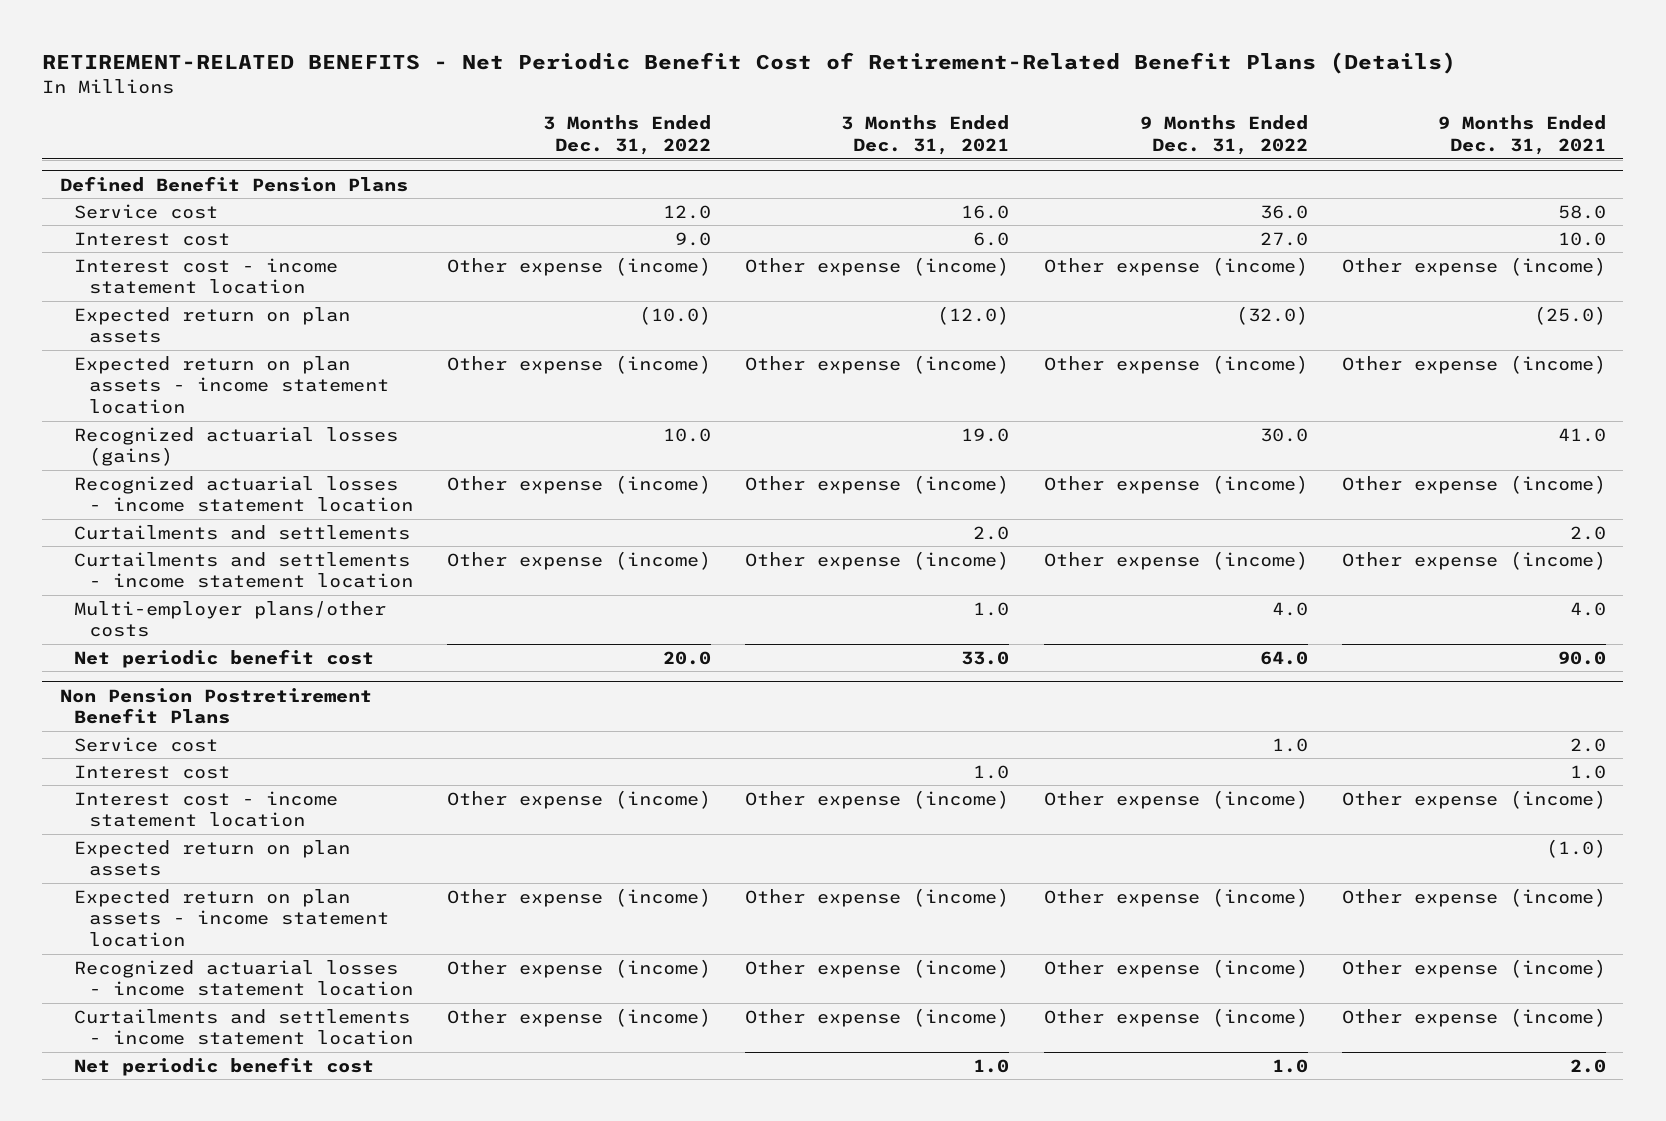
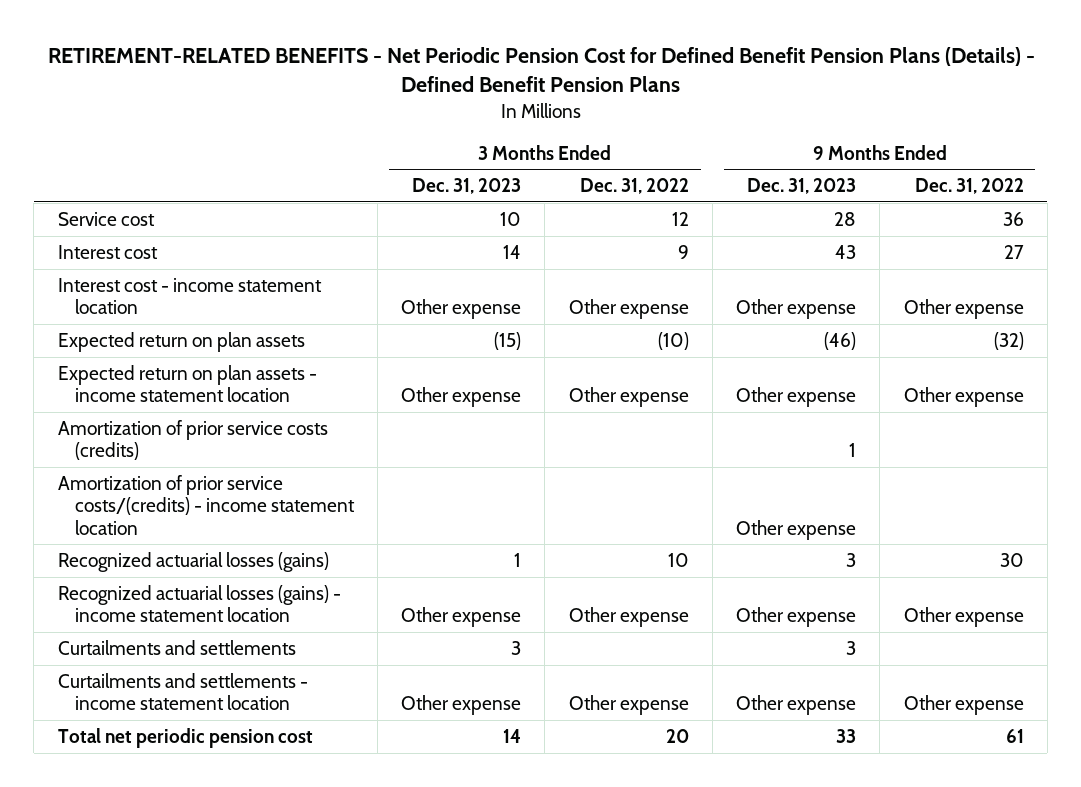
[42,52,1457,75] RETIREMENT-RELATED BENEFITS - Net Periodic Benefit Cost of Retirement-Related Benefit Plans (Details) -> [47,47,1035,93] RETIREMENT-RELATED BENEFITS - Net Periodic Pension Cost for Defined Benefit Pension Plans (Details) - Defined Benefit Pension Plans
[841,115,1010,156] 3 Months Ended Dec. 31, 2021 -> none
[1437,115,1606,156] 9 Months Ended Dec. 31, 2021 -> none
none -> [412,178,522,195] Dec. 31, 2023
none -> [747,178,857,195] Dec. 31, 2023
[59,175,408,192] Defined Benefit Pension Plans -> none
[663,204,712,219] 12.0 -> [671,211,689,226] 12
[1259,204,1308,219] 36.0 -> [1002,211,1024,226] 36
[675,231,712,246] 9.0 -> [677,244,689,259] 9
[1259,231,1308,246] 27.0 -> [1003,244,1024,259] 27
[447,256,712,276] Other expense (income) -> [568,299,689,320] Other expense
[1043,256,1308,276] Other expense (income) -> [903,299,1024,320] Other expense
[639,305,712,325] (10.0) -> [657,331,689,350] (10)
[1235,305,1308,325] (32.0) -> [993,331,1024,350] (32)
[447,354,712,374] Other expense (income) -> [568,387,689,408] Other expense
[1043,354,1308,374] Other expense (income) -> [903,387,1024,408] Other expense
none -> [57,419,328,461] Amortization of prior service costs (credits)
none -> [57,474,355,535] Amortization of prior service costs/(credits) - income statement location
[663,427,712,442] 10.0 -> [667,552,689,567] 10
[1259,427,1308,442] 30.0 -> [999,552,1024,567] 30
[74,475,413,513] Recognized actuarial losses - income statement location -> [57,584,341,623] Recognized actuarial losses (gains) - income statement location
[447,474,712,494] Other expense (income) -> [568,607,689,628] Other expense
[1043,474,1308,494] Other expense (income) -> [903,607,1024,628] Other expense
[74,600,387,638] Multi-employer plans/other costs -> none
[59,687,372,725] Non Pension Postretirement Benefit Plans -> none
[74,736,219,752] Service cost -> none
[74,764,231,779] Interest cost -> none
[74,790,339,828] Interest cost - income statement location -> none
[74,839,351,877] Expected return on plan assets -> none
[74,888,389,948] Expected return on plan assets - income statement location -> none
[74,959,413,997] Recognized actuarial losses - income statement location -> none
[74,1008,413,1046] Curtailments and settlements - income statement location -> none
[74,1056,375,1076] Net periodic benefit cost -> none
[447,550,712,570] Other expense (income) -> [568,695,689,716] Other expense
[1043,550,1308,570] Other expense (income) -> [903,695,1024,716] Other expense
[74,648,375,668] Net periodic benefit cost -> [57,727,313,748] Total net periodic pension cost
[663,650,712,665] 20.0 -> [665,728,689,743] 20
[1259,650,1308,665] 64.0 -> [1005,728,1024,743] 61

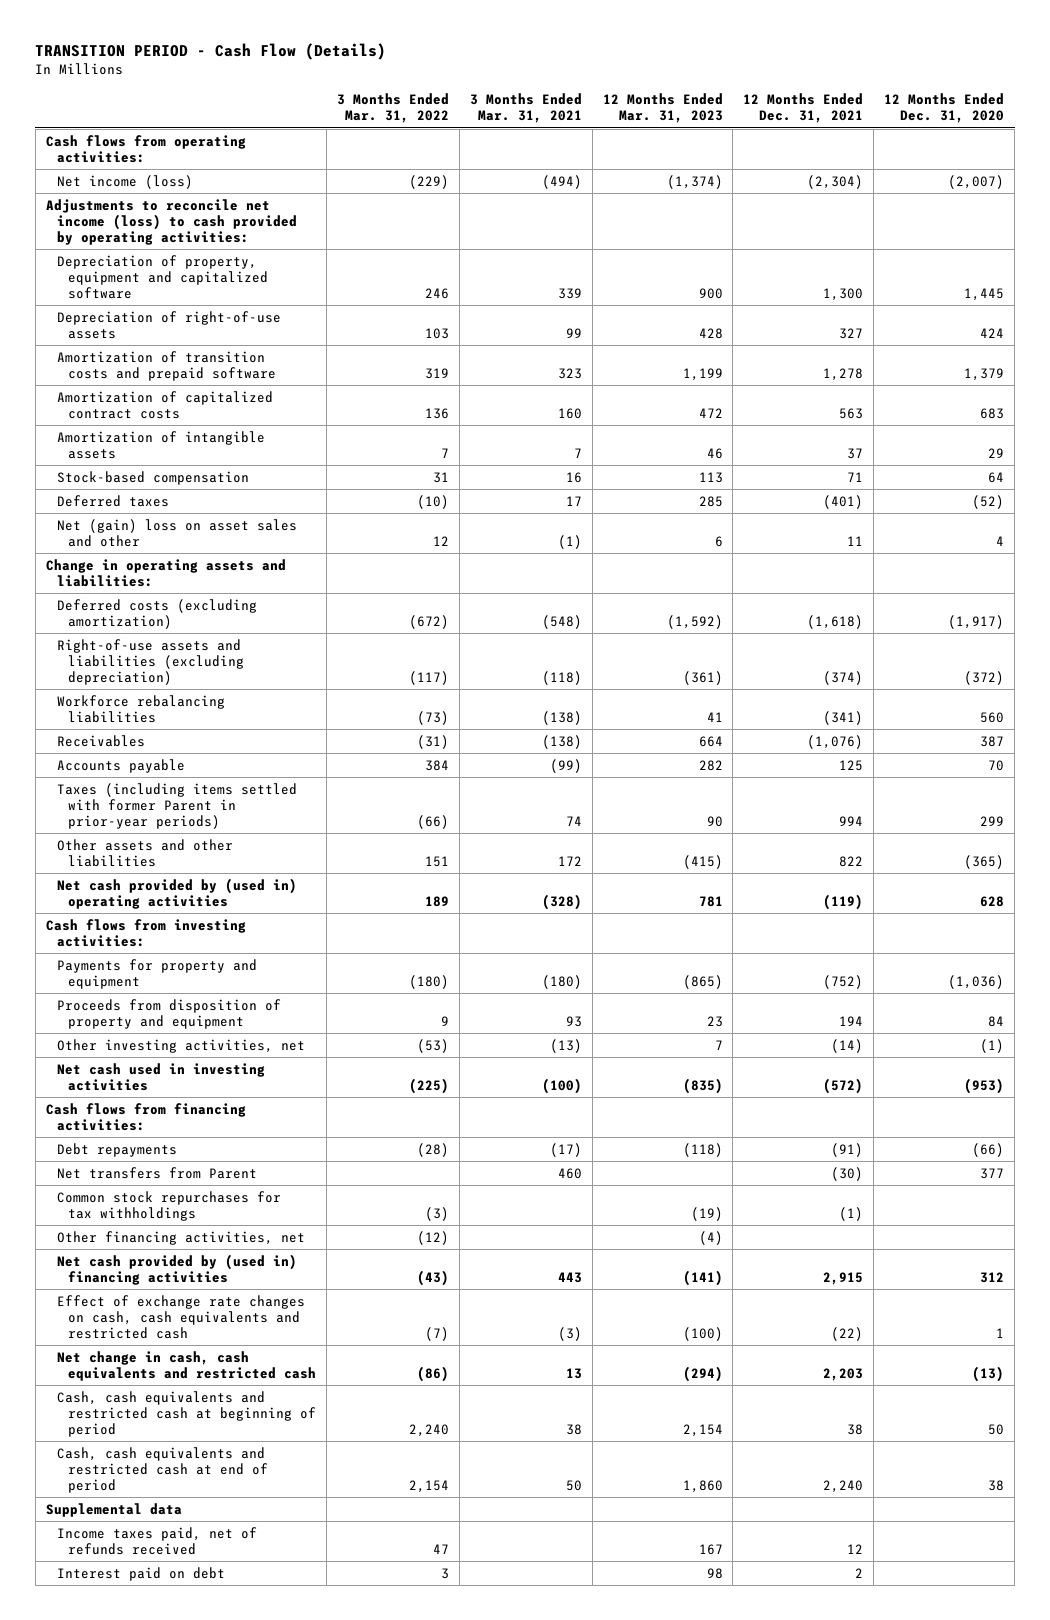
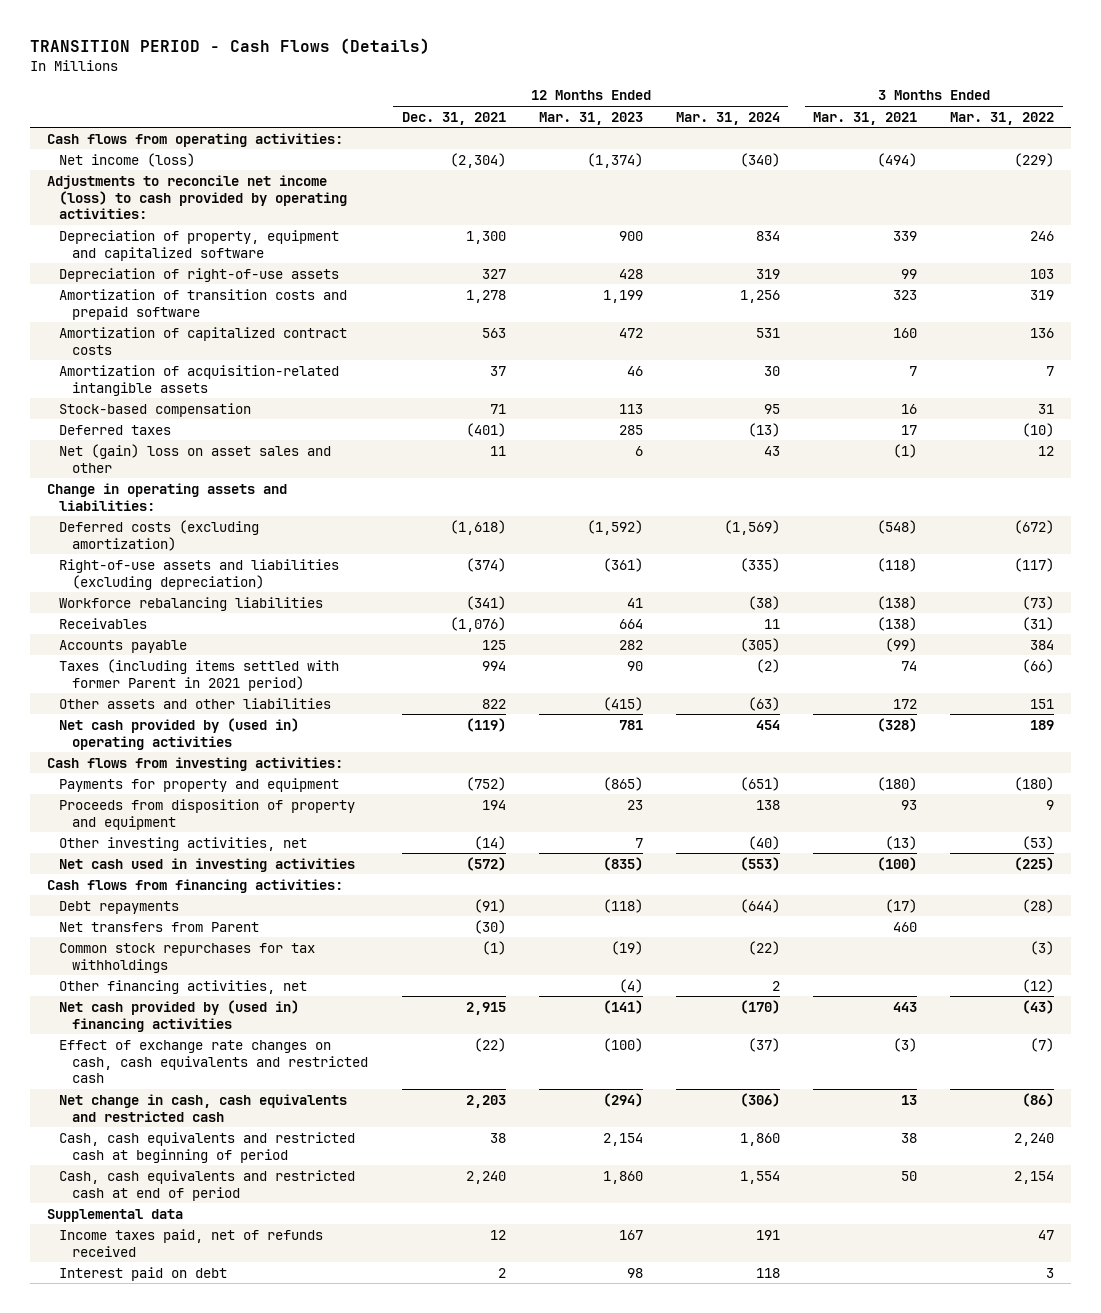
[35,42,387,60] TRANSITION PERIOD - Cash Flow (Details) -> [30,37,431,54] TRANSITION PERIOD - Cash Flows (Details)
[884,92,1005,124] 12 Months Ended Dec. 31, 2020 -> none
none -> [675,111,780,125] Mar. 31, 2024
[56,430,265,459] Amortization of intangible assets -> [59,364,340,396] Amortization of acquisition-related intangible assets
[56,782,297,829] Taxes (including items settled with former Parent in prior-year periods) -> [59,658,340,691] Taxes (including items settled with former Parent in 2021 period)

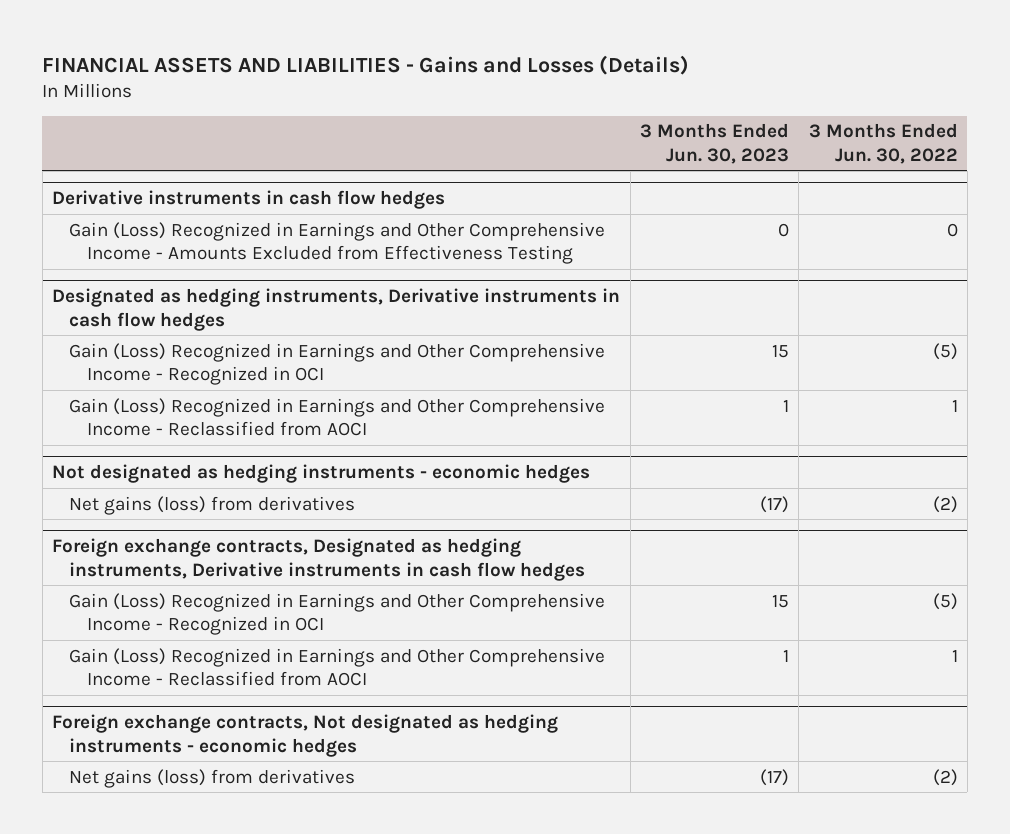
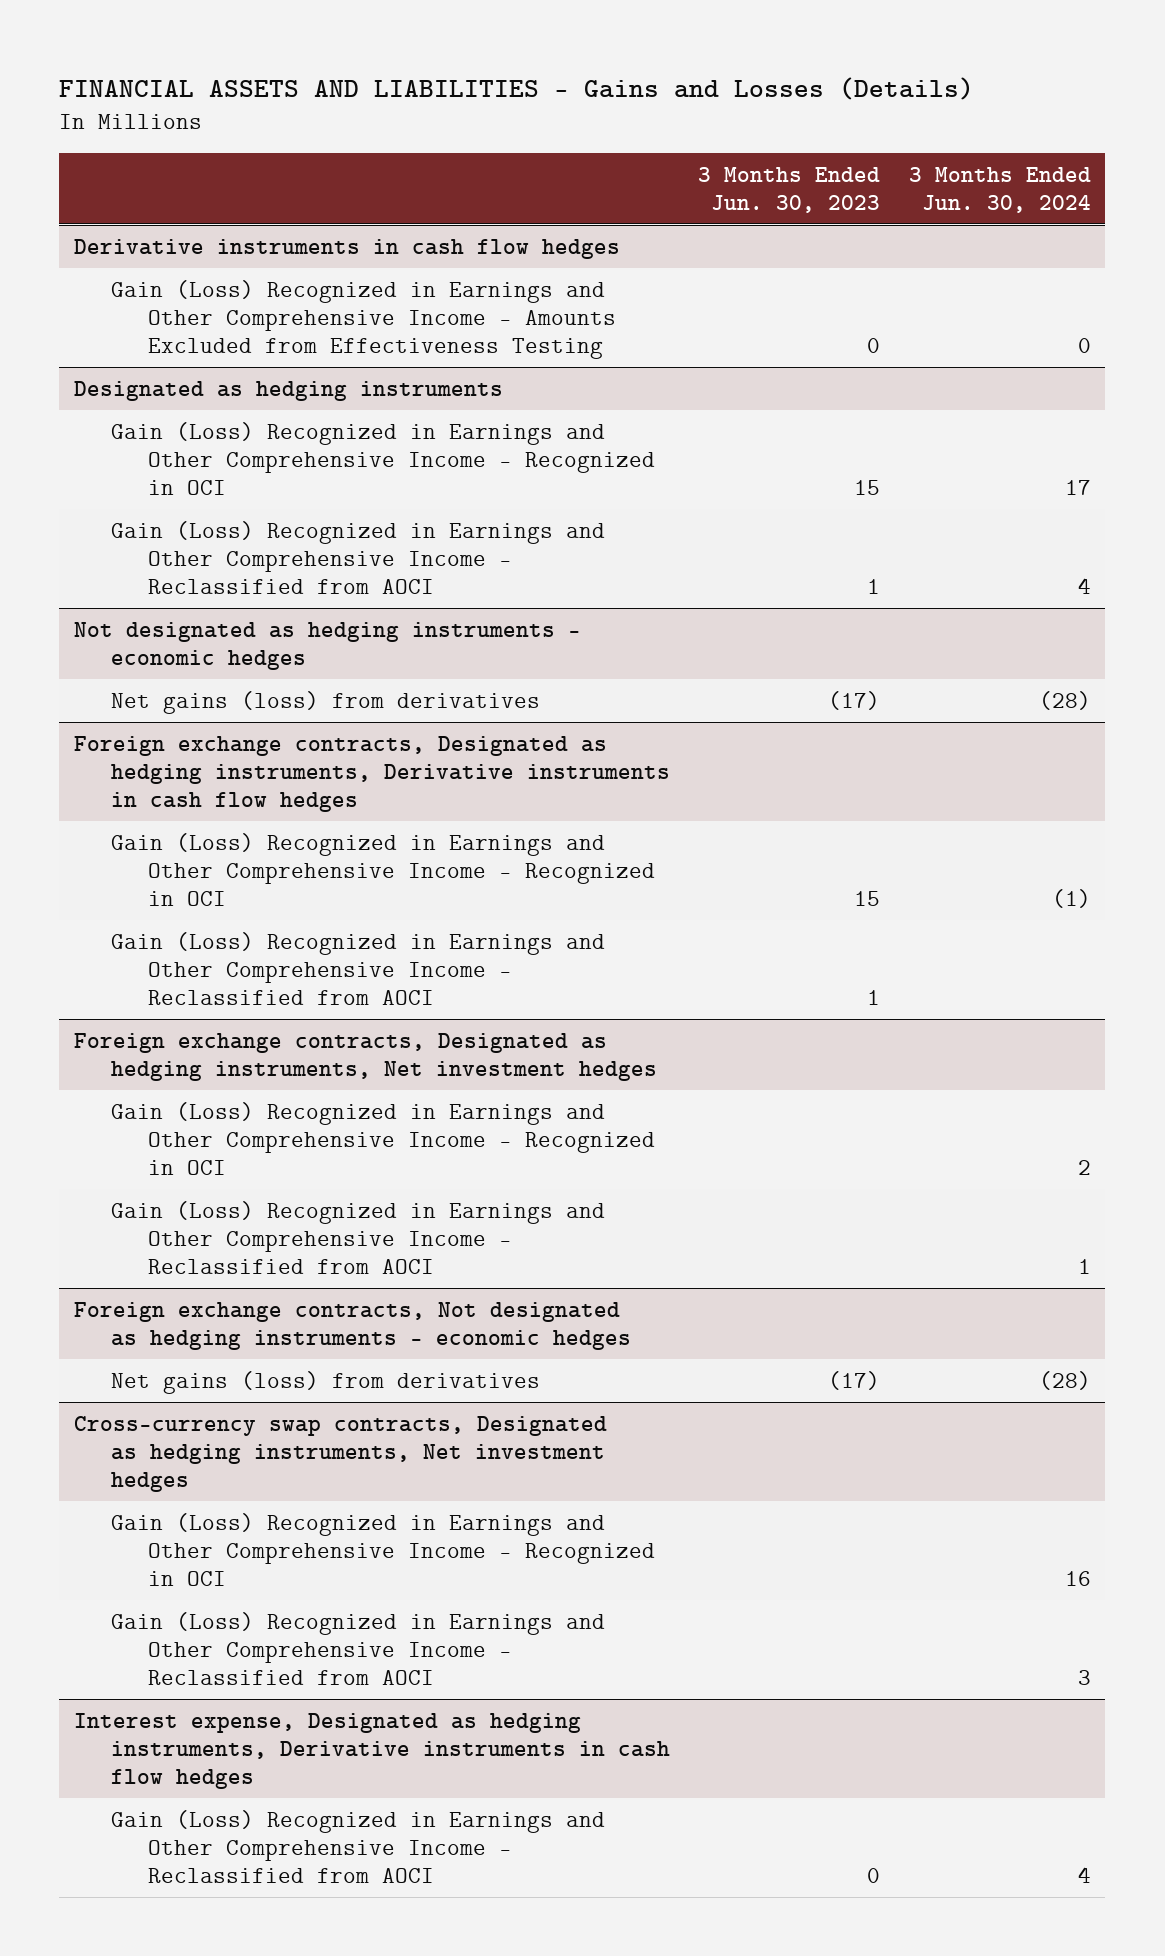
[808,123,958,164] 3 Months Ended Jun. 30, 2022 -> none
none -> [909,166,1092,213] 3 Months Ended Jun. 30, 2024
[52,288,621,331] Designated as hedging instruments, Derivative instruments in cash flow hedges -> none
none -> [73,380,503,401] Designated as hedging instruments
none -> [73,1032,657,1081] Foreign exchange contracts, Designated as hedging instruments, Net investment hedges
none -> [110,1101,655,1175] Gain (Loss) Recognized in Earnings and Other Comprehensive Income - Recognized in OCI
none -> [110,1200,605,1274] Gain (Loss) Recognized in Earnings and Other Comprehensive Income - Reclassified from AOCI
none -> [73,1415,607,1492] Cross-currency swap contracts, Designated as hedging instruments, Net investment hedges
none -> [110,1512,655,1586] Gain (Loss) Recognized in Earnings and Other Comprehensive Income - Recognized in OCI
none -> [110,1611,605,1685] Gain (Loss) Recognized in Earnings and Other Comprehensive Income - Reclassified from AOCI
none -> [73,1712,670,1789] Interest expense, Designated as hedging instruments, Derivative instruments in cash flow hedges
none -> [110,1809,605,1883] Gain (Loss) Recognized in Earnings and Other Comprehensive Income - Reclassified from AOCI

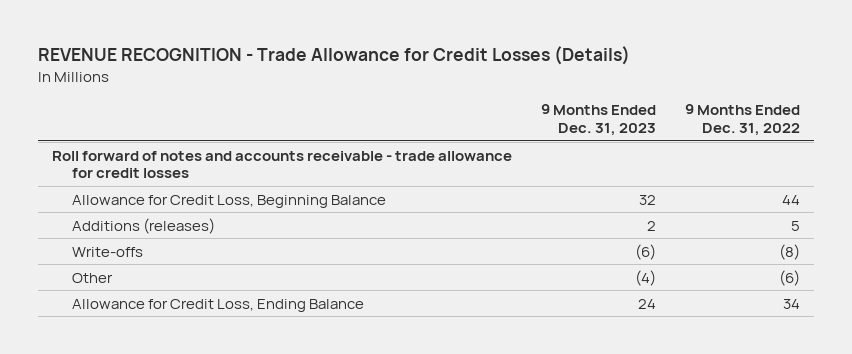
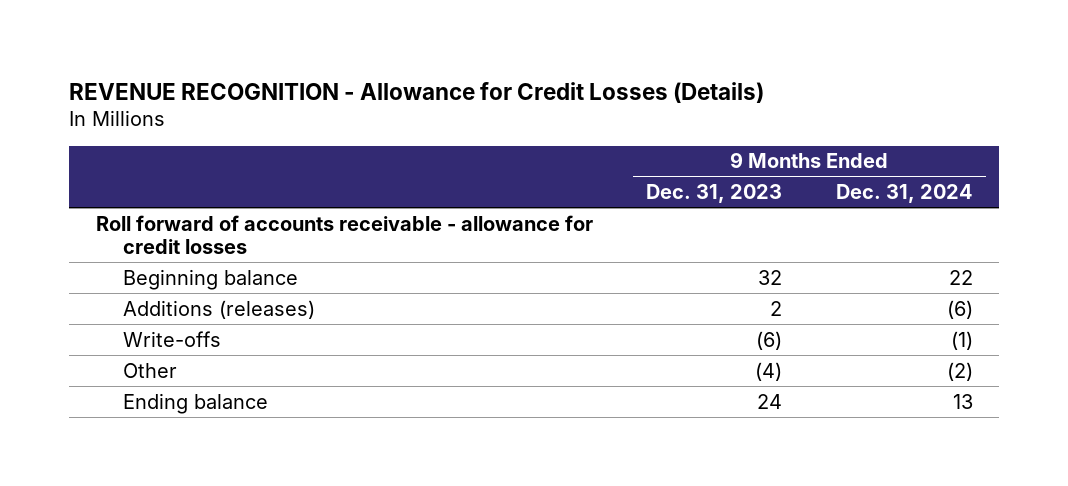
[37,46,630,66] REVENUE RECOGNITION - Trade Allowance for Credit Losses (Details) -> [68,81,764,103] REVENUE RECOGNITION - Allowance for Credit Losses (Details)
[684,104,800,136] 9 Months Ended Dec. 31, 2022 -> none
none -> [835,184,973,204] Dec. 31, 2024
[52,150,513,179] Roll forward of notes and accounts receivable - trade allowance for credit losses -> [95,214,593,254] Roll forward of accounts receivable - allowance for credit losses
[71,194,386,208] Allowance for Credit Loss, Beginning Balance -> [123,268,299,290] Beginning balance
[71,298,364,312] Allowance for Credit Loss, Ending Balance -> [123,392,269,414] Ending balance

